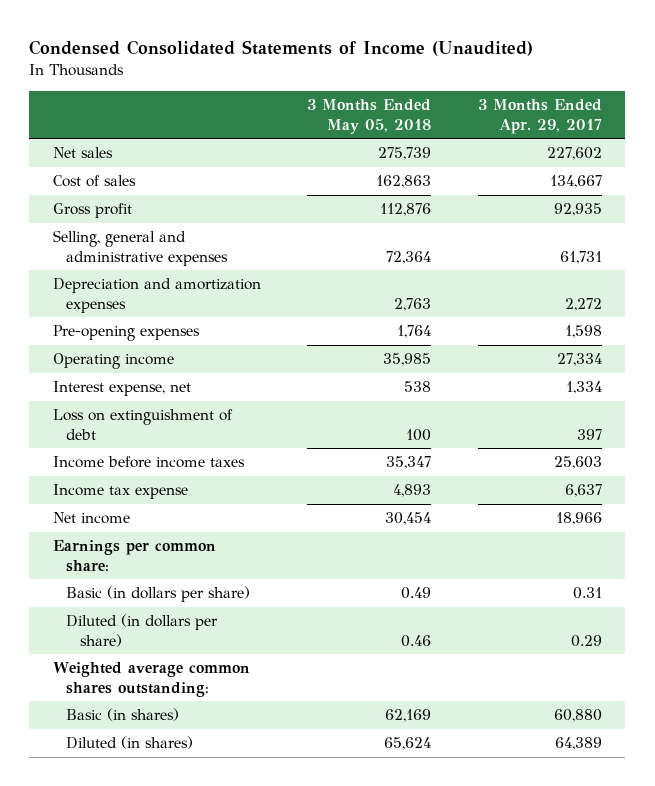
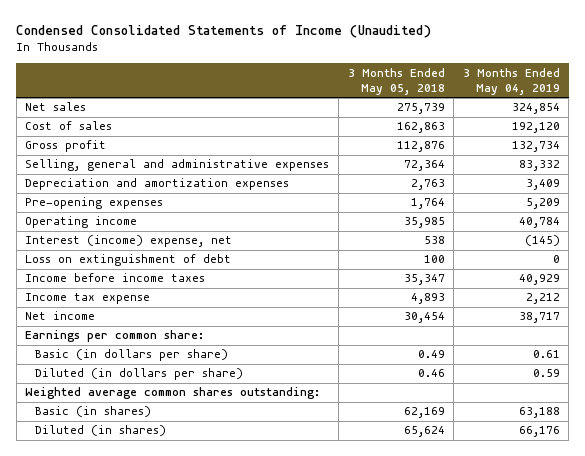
[477,99,602,134] 3 Months Ended Apr. 29, 2017 -> none
none -> [462,67,560,96] 3 Months Ended May 04, 2019
[52,381,191,397] Interest expense, net -> [25,235,233,248] Interest (income) expense, net

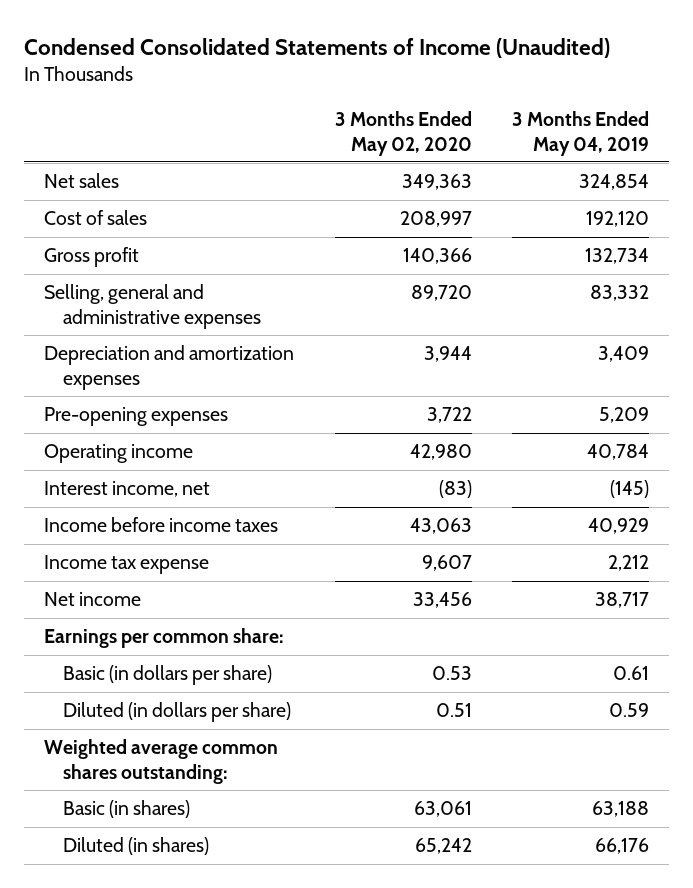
[347,67,445,96] 3 Months Ended May 05, 2018 -> none
none -> [334,111,472,156] 3 Months Ended May 02, 2020
[25,254,232,267] Loss on extinguishment of debt -> none
[25,235,233,248] Interest (income) expense, net -> [44,481,211,498] Interest income, net

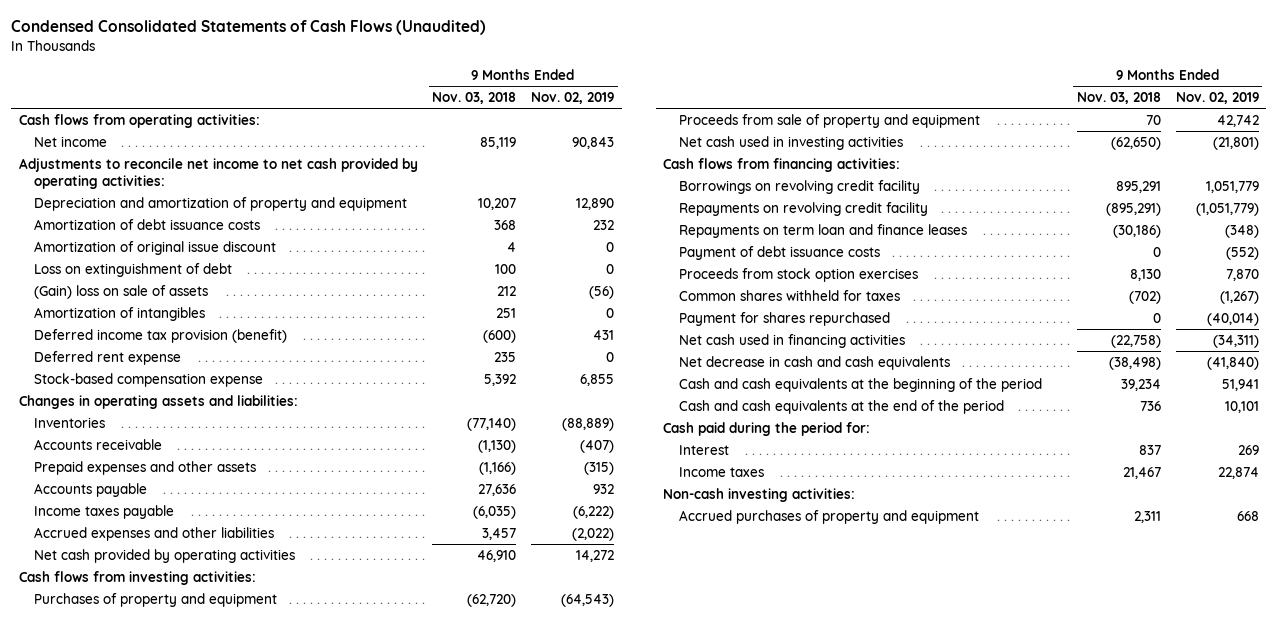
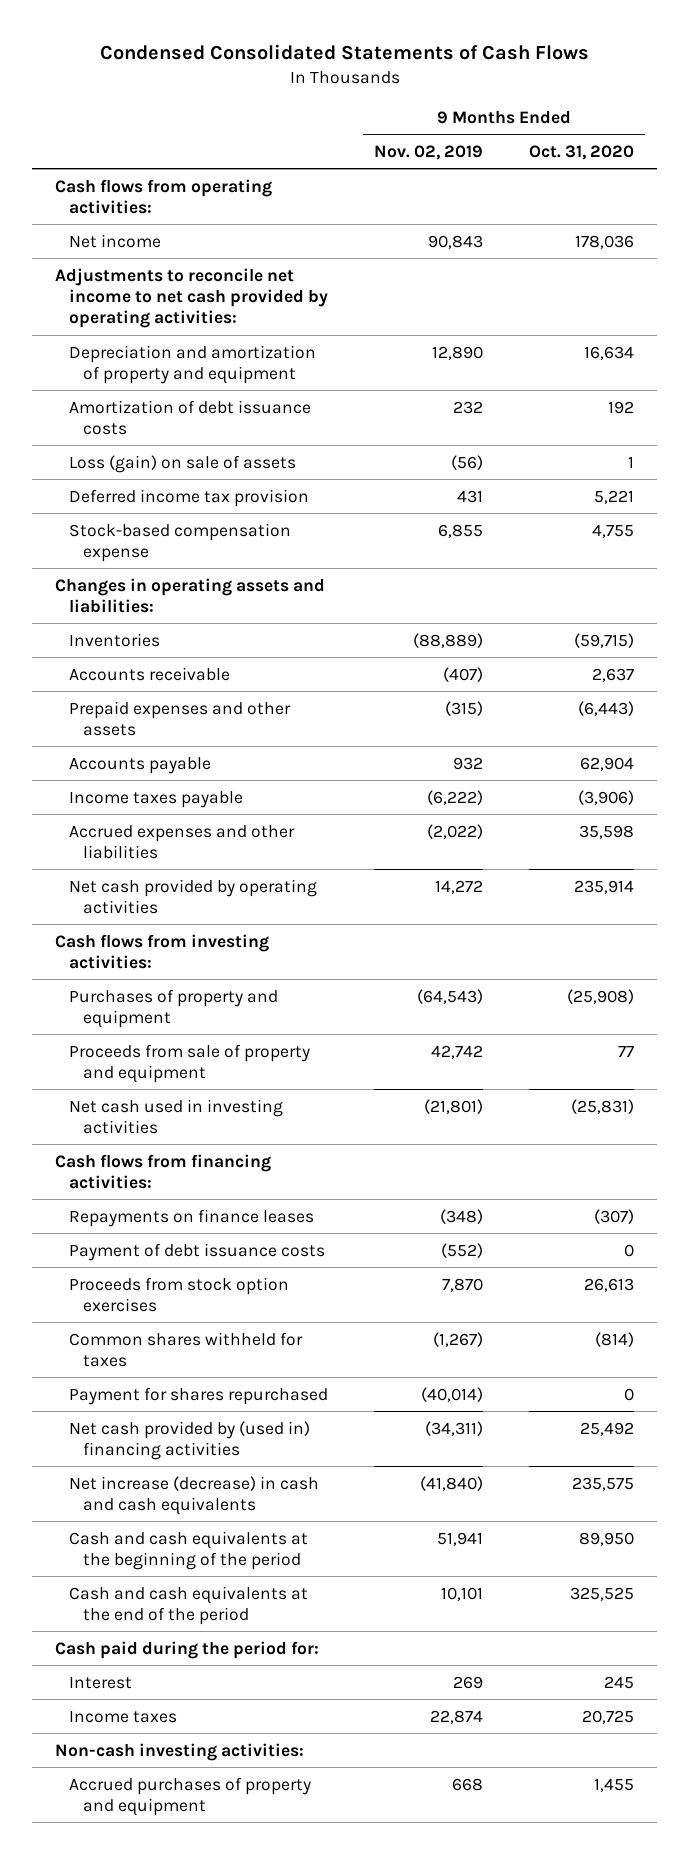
[11,20,487,36] Condensed Consolidated Statements of Cash Flows (Unaudited) -> [99,44,589,61] Condensed Consolidated Statements of Cash Flows
[432,92,517,105] Nov. 03, 2018 -> none
none -> [528,144,634,160] Oct. 31, 2020
[34,240,277,255] Amortization of original issue discount -> none
[34,262,233,277] Loss on extinguishment of debt -> none
[34,306,206,321] Amortization of intangibles -> none
[34,350,182,365] Deferred rent expense -> none
[34,284,209,299] (Gain) loss on sale of assets -> [69,454,297,473] Loss (gain) on sale of assets
[34,328,288,343] Deferred income tax provision (benefit) -> [69,488,310,507] Deferred income tax provision
[679,179,921,194] Borrowings on revolving credit facility -> none
[679,201,929,216] Repayments on revolving credit facility -> none
[679,223,968,238] Repayments on term loan and finance leases -> [69,1208,315,1227] Repayments on finance leases
[679,333,906,348] Net cash used in financing activities -> [69,1420,311,1460] Net cash provided by (used in) financing activities
[679,355,951,370] Net decrease in cash and cash equivalents -> [69,1475,320,1515] Net increase (decrease) in cash and cash equivalents

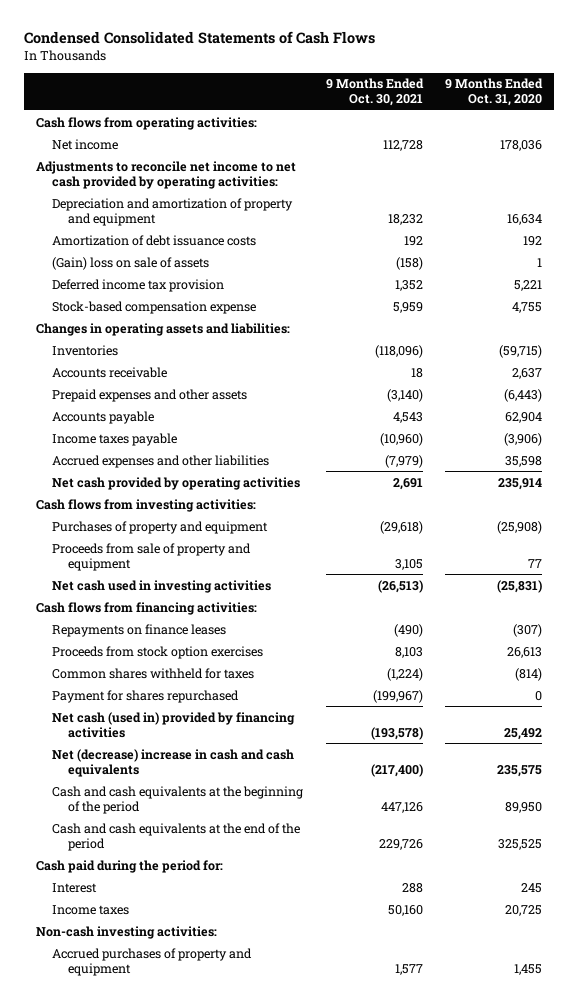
[374,144,484,160] Nov. 02, 2019 -> none
none -> [325,78,424,107] 9 Months Ended Oct. 30, 2021
[69,454,297,473] Loss (gain) on sale of assets -> [51,256,209,270] (Gain) loss on sale of assets
[69,1242,326,1261] Payment of debt issuance costs -> none
[69,1420,311,1460] Net cash provided by (used in) financing activities -> [51,711,295,738] Net cash (used in) provided by financing activities
[69,1475,320,1515] Net increase (decrease) in cash and cash equivalents -> [51,748,294,777] Net (decrease) increase in cash and cash equivalents

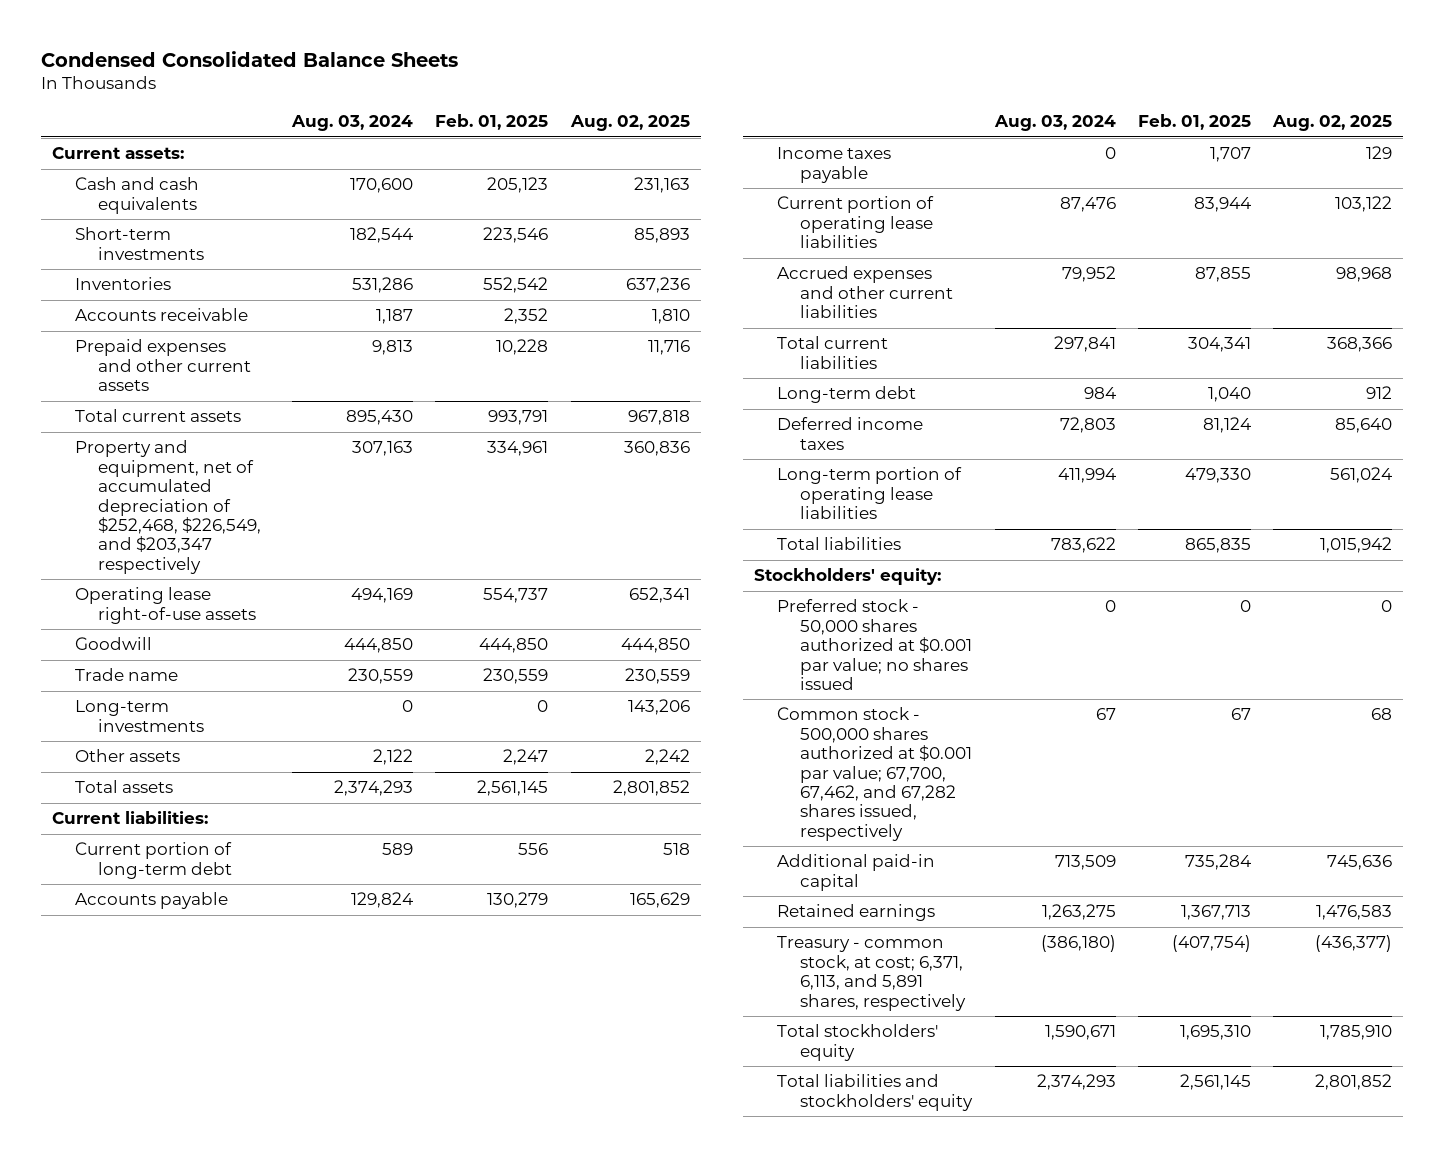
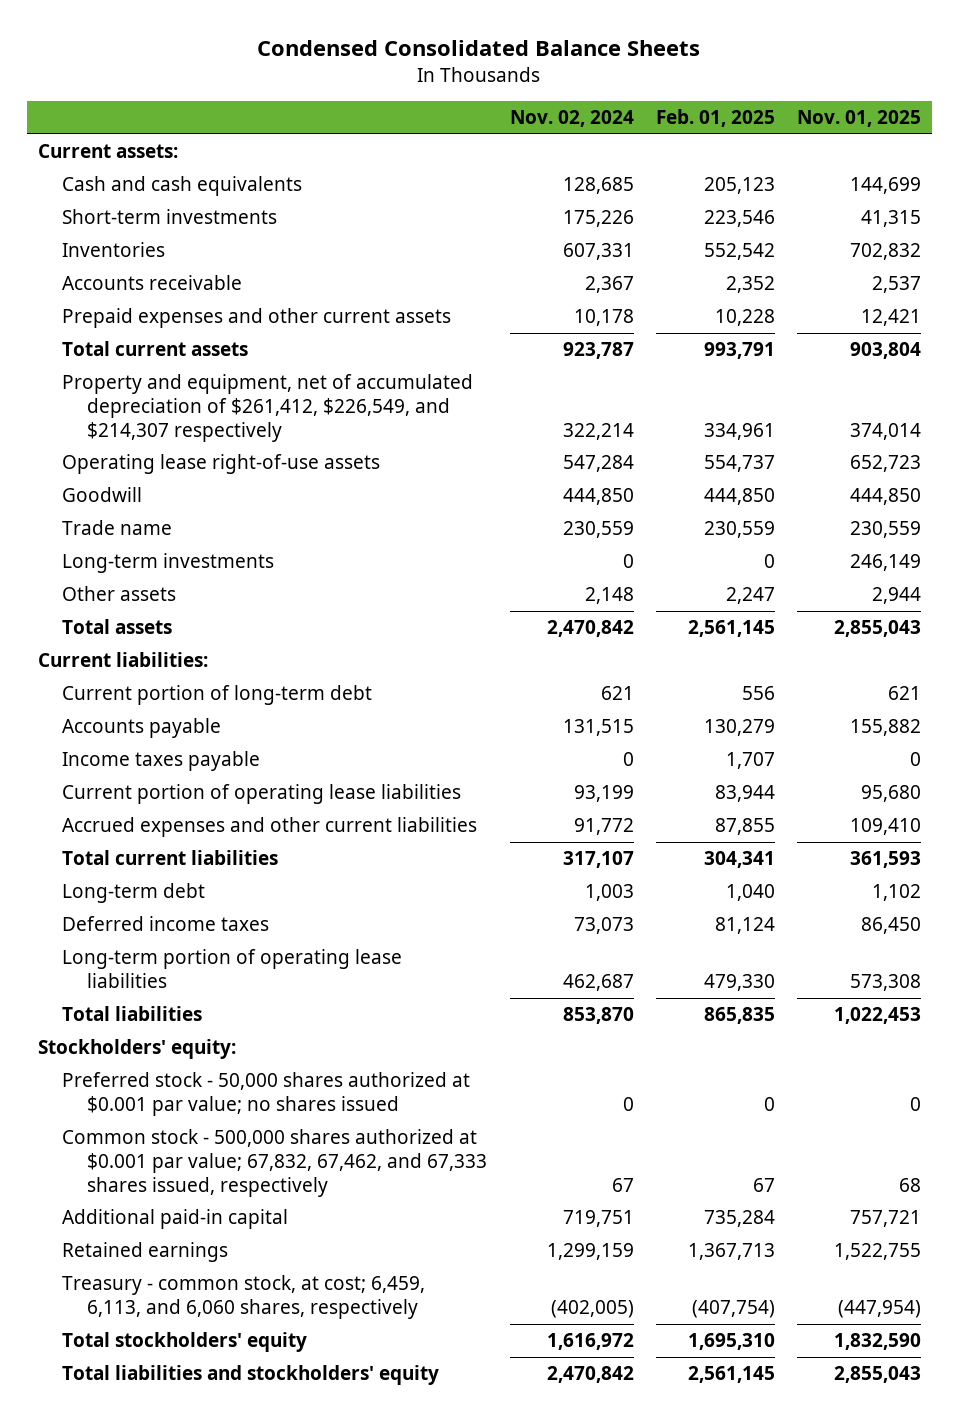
[291,115,414,132] Aug. 03, 2024 -> none
[569,115,690,132] Aug. 02, 2025 -> none
none -> [509,110,634,128] Nov. 02, 2024
none -> [796,110,921,128] Nov. 01, 2025
[74,440,261,574] Property and equipment, net of accumulated depreciation of $252,468, $226,549, and $203,347 respectively -> [62,374,474,442] Property and equipment, net of accumulated depreciation of $261,412, $226,549, and $214,307 respectively
[777,707,973,841] Common stock - 500,000 shares authorized at $0.001 par value; 67,700, 67,462, and 67,282 shares issued, respectively -> [62,1129,488,1197] Common stock - 500,000 shares authorized at $0.001 par value; 67,832, 67,462, and 67,333 shares issued, respectively
[777,936,967,1011] Treasury - common stock, at cost; 6,371, 6,113, and 5,891 shares, respectively -> [62,1275,426,1320] Treasury - common stock, at cost; 6,459, 6,113, and 6,060 shares, respectively

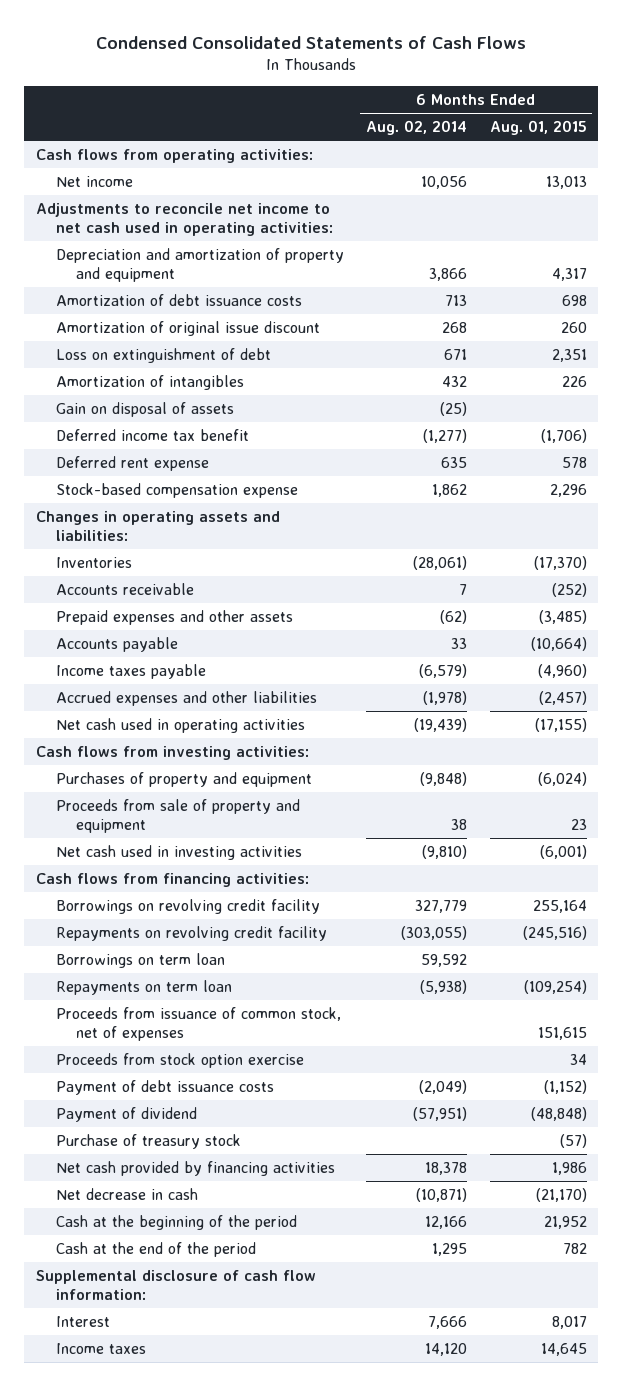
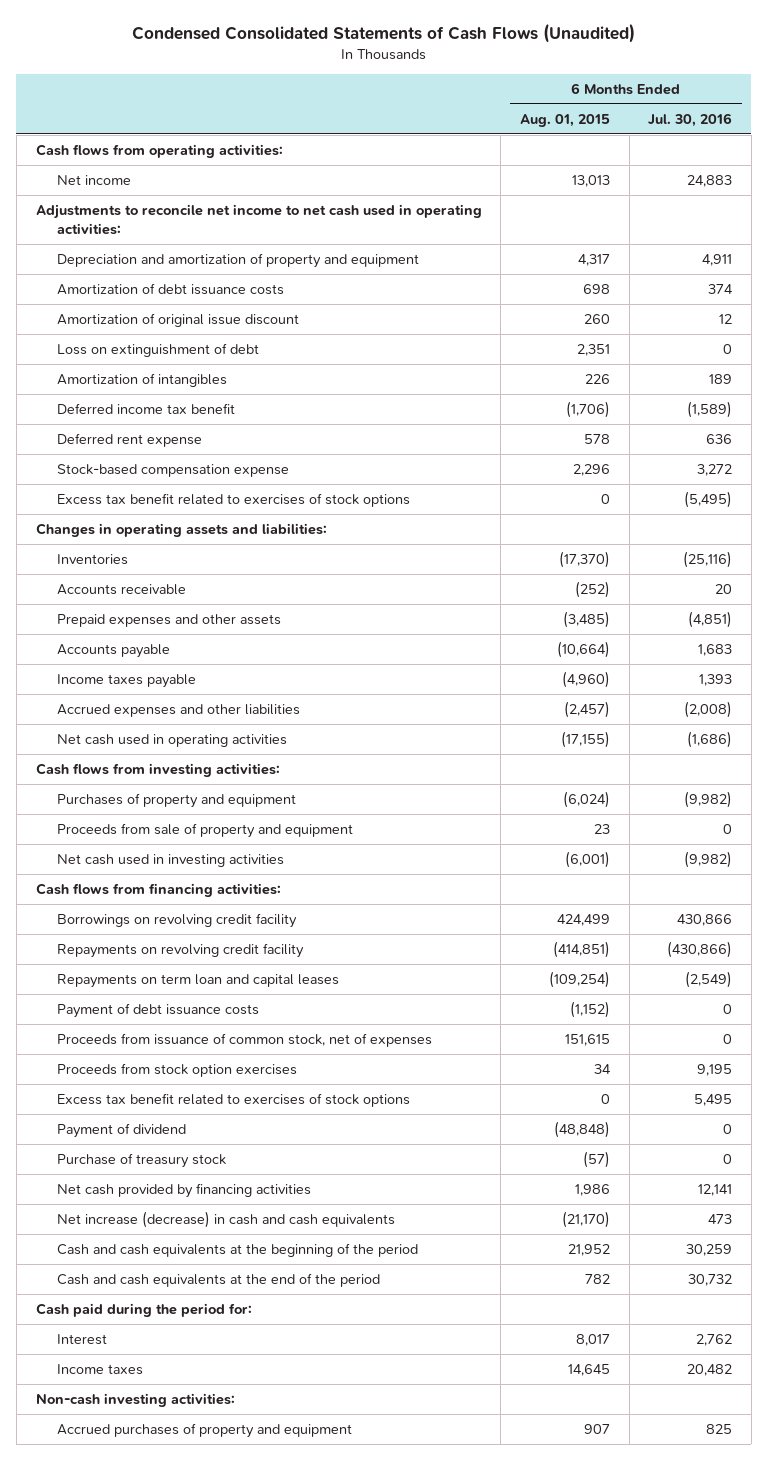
[96,36,527,50] Condensed Consolidated Statements of Cash Flows -> [131,23,635,44] Condensed Consolidated Statements of Cash Flows (Unaudited)
[366,120,468,136] Aug. 02, 2014 -> none
none -> [648,112,733,127] Jul. 30, 2016
[55,401,234,417] Gain on disposal of assets -> none
none -> [57,492,411,507] Excess tax benefit related to exercises of stock options
[55,952,225,968] Borrowings on term loan -> none
[55,1052,304,1068] Proceeds from stock option exercise -> none
[532,899,587,913] 255,164 -> [556,913,610,926] 424,499
[522,925,587,940] (245,516) -> [552,940,610,958] (414,851)
[55,979,232,995] Repayments on term loan -> [57,973,340,988] Repayments on term loan and capital leases
[55,1006,341,1041] Proceeds from issuance of common stock, net of expenses -> [57,1032,433,1047] Proceeds from issuance of common stock, net of expenses
none -> [57,1062,298,1077] Proceeds from stock option exercises
none -> [57,1092,411,1107] Excess tax benefit related to exercises of stock options
[35,1269,316,1300] Supplemental disclosure of cash flow information: -> none
[55,1187,198,1200] Net decrease in cash -> [57,1210,396,1228] Net increase (decrease) in cash and cash equivalents
[55,1214,297,1230] Cash at the beginning of the period -> [57,1242,419,1257] Cash and cash equivalents at the beginning of the period
[55,1241,256,1257] Cash at the end of the period -> [57,1272,381,1287] Cash and cash equivalents at the end of the period
none -> [35,1302,252,1317] Cash paid during the period for:
none -> [35,1392,235,1407] Non-cash investing activities:
none -> [57,1422,353,1438] Accrued purchases of property and equipment

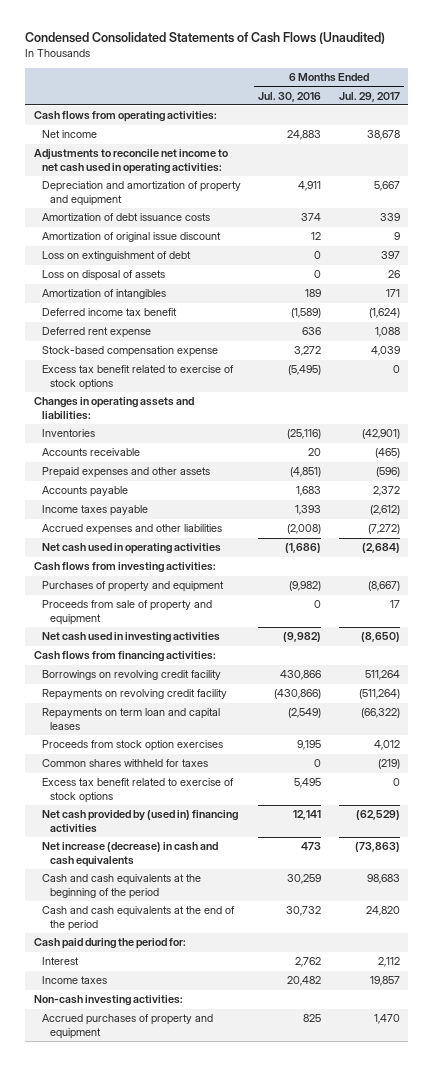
[519,113,610,127] Aug. 01, 2015 -> none
none -> [338,91,400,102] Jul. 29, 2017
none -> [41,270,165,282] Loss on disposal of assets
[57,492,411,507] Excess tax benefit related to exercises of stock options -> [41,365,234,391] Excess tax benefit related to exercise of stock options
[57,1002,260,1018] Payment of debt issuance costs -> none
[57,1032,433,1047] Proceeds from issuance of common stock, net of expenses -> none
[57,1122,187,1138] Payment of dividend -> none
[57,1152,227,1168] Purchase of treasury stock -> none
none -> [41,759,208,768] Common shares withheld for taxes
[57,1092,411,1107] Excess tax benefit related to exercises of stock options -> [41,778,234,804] Excess tax benefit related to exercise of stock options
[57,1182,312,1198] Net cash provided by financing activities -> [41,810,238,834] Net cash provided by (used in) financing activities

